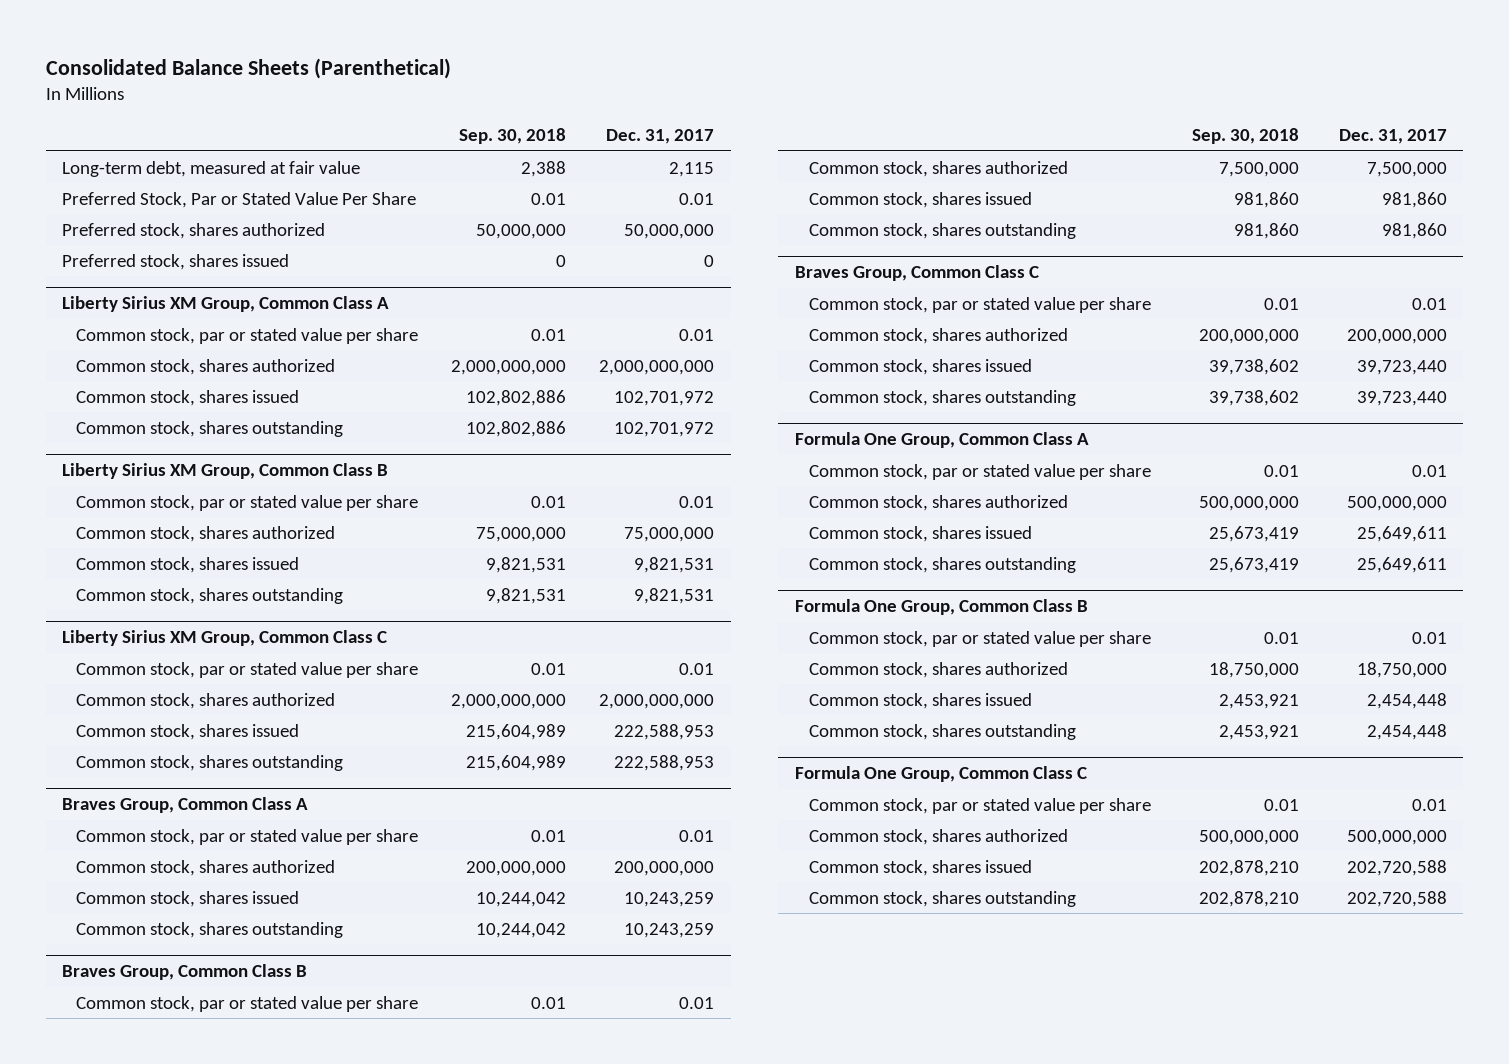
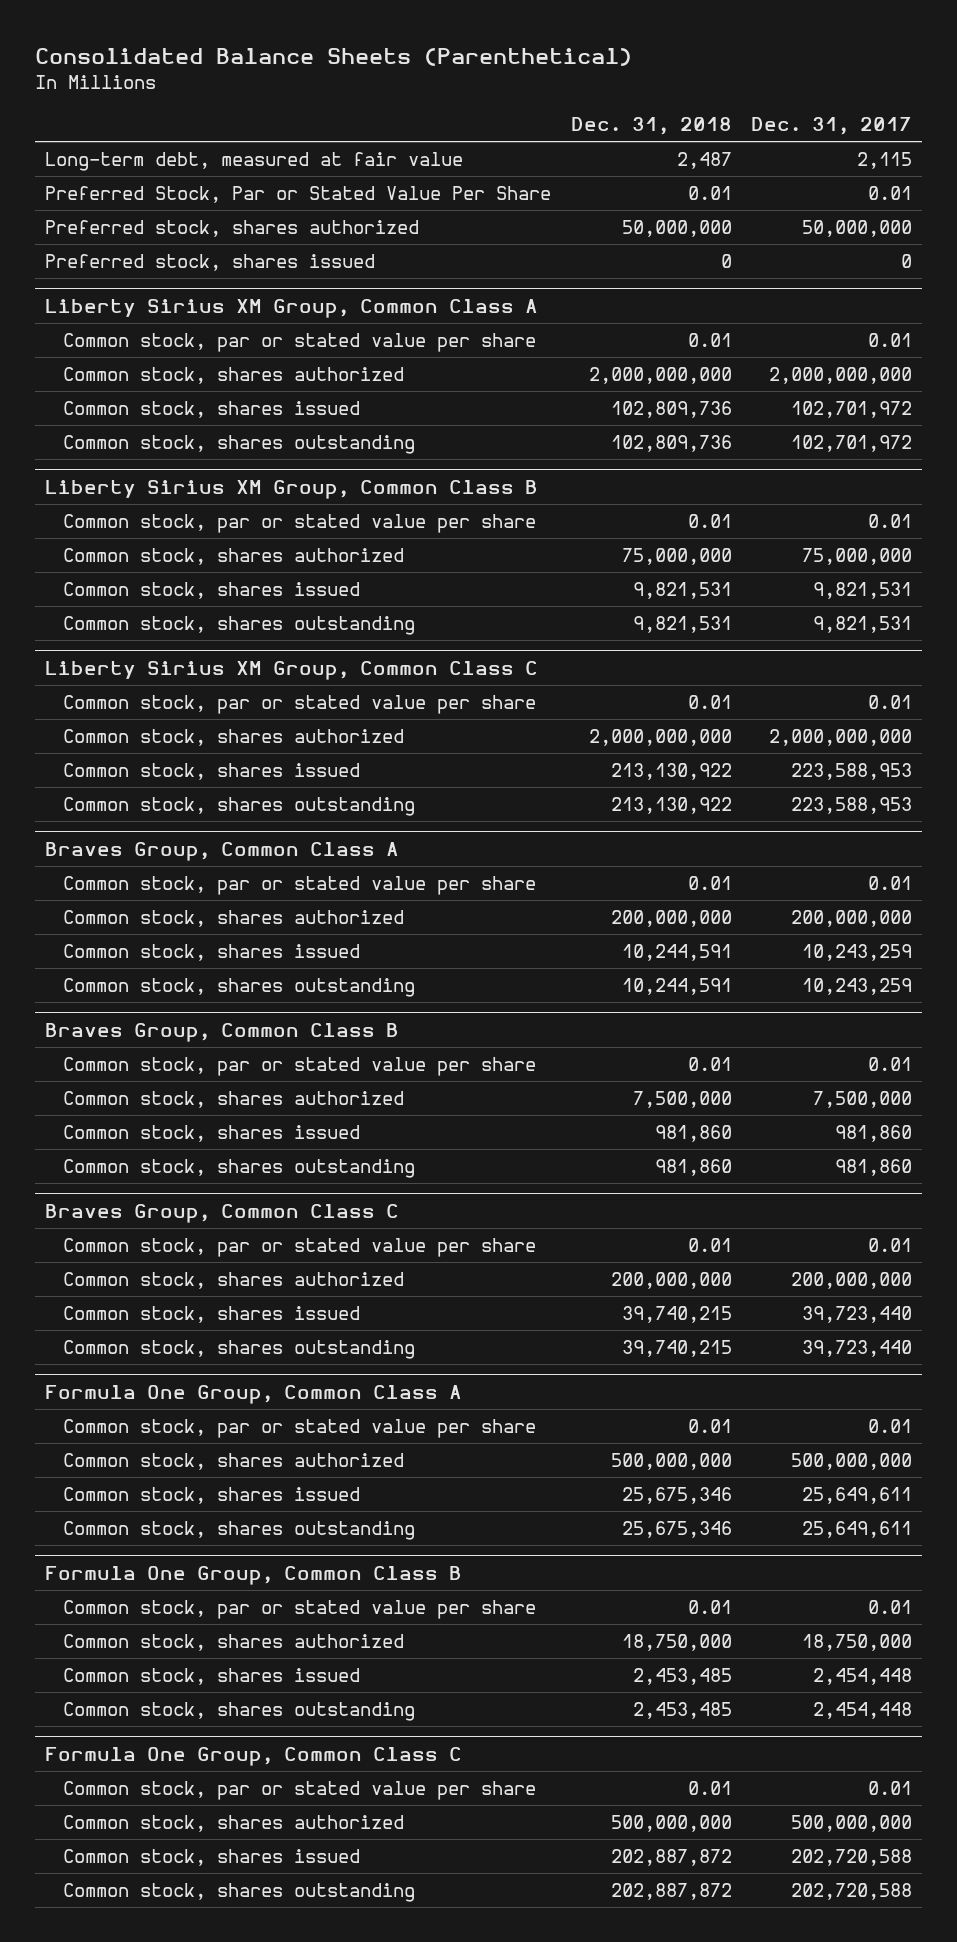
[459,128,567,145] Sep. 30, 2018 -> none
none -> [570,117,732,136] Dec. 31, 2018
[614,723,715,740] 222,588,953 -> [791,763,913,781] 223,588,953
[614,754,715,771] 222,588,953 -> [791,797,913,815] 223,588,953

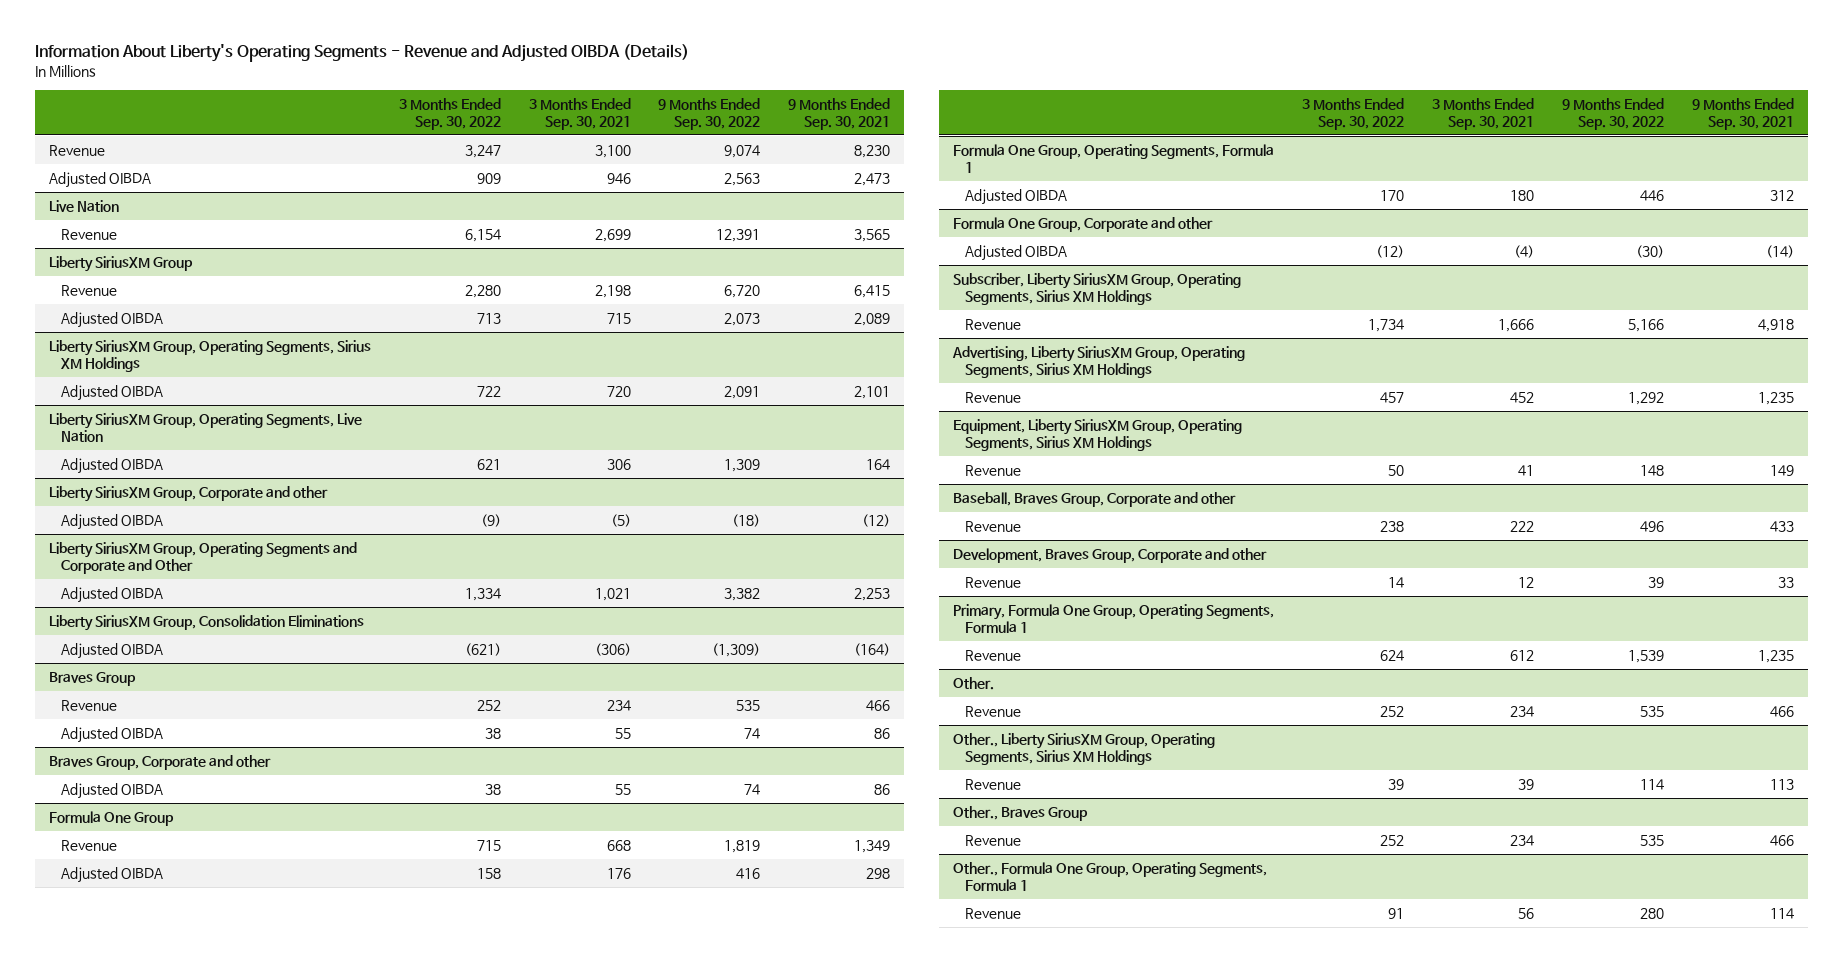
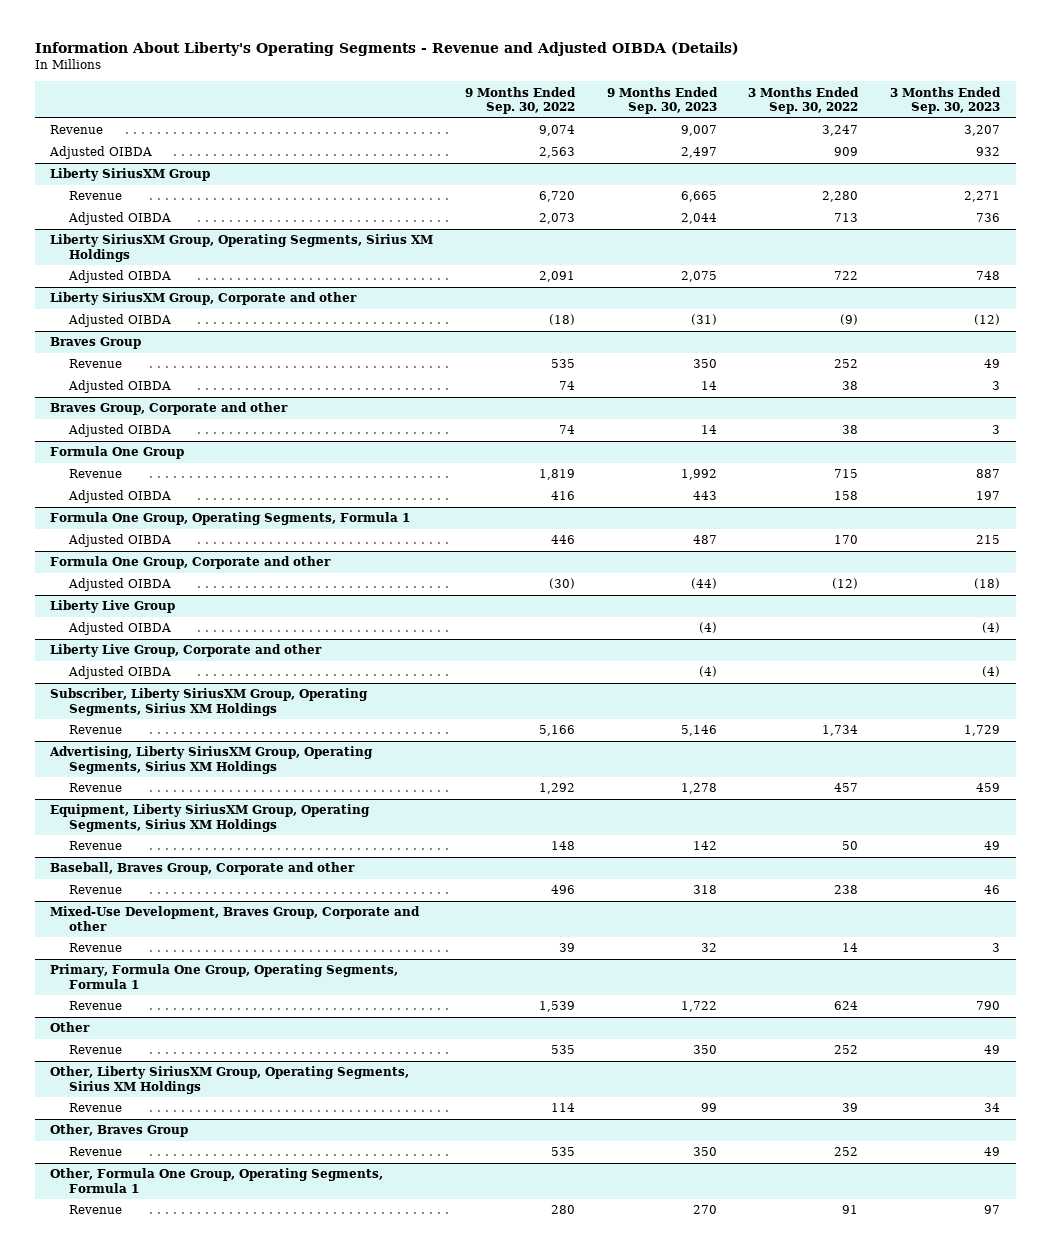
[528,97,631,130] 3 Months Ended Sep. 30, 2021 -> none
[788,97,891,130] 9 Months Ended Sep. 30, 2021 -> none
none -> [606,86,718,114] 9 Months Ended Sep. 30, 2023
none -> [889,86,1001,114] 3 Months Ended Sep. 30, 2023
[49,200,120,213] Live Nation -> none
[61,229,118,241] Revenue -> none
[49,413,363,443] Liberty SiriusXM Group, Operating Segments, Live Nation -> none
[61,458,164,475] Adjusted OIBDA -> none
[49,542,358,575] Liberty SiriusXM Group, Operating Segments and Corporate and Other -> none
[61,587,164,604] Adjusted OIBDA -> none
[49,615,365,632] Liberty SiriusXM Group, Consolidation Eliminations -> none
[61,643,164,660] Adjusted OIBDA -> none
none -> [50,600,176,614] Liberty Live Group
none -> [68,622,172,636] Adjusted OIBDA
none -> [50,644,323,658] Liberty Live Group, Corporate and other
none -> [68,666,172,680] Adjusted OIBDA
[952,548,1267,564] Development, Braves Group, Corporate and other -> [50,906,421,931] Mixed-Use Development, Braves Group, Corporate and other
[952,677,994,691] Other. -> [50,1022,91,1033] Other
[952,733,1215,766] Other., Liberty SiriusXM Group, Operating Segments, Sirius XM Holdings -> [50,1066,410,1094] Other, Liberty SiriusXM Group, Operating Segments, Sirius XM Holdings
[952,806,1088,822] Other., Braves Group -> [50,1124,189,1138] Other, Braves Group
[952,862,1267,892] Other., Formula One Group, Operating Segments, Formula 1 -> [50,1168,384,1193] Other, Formula One Group, Operating Segments, Formula 1

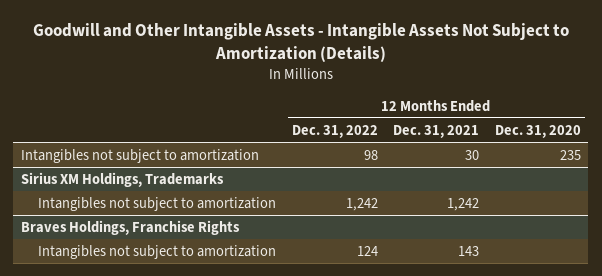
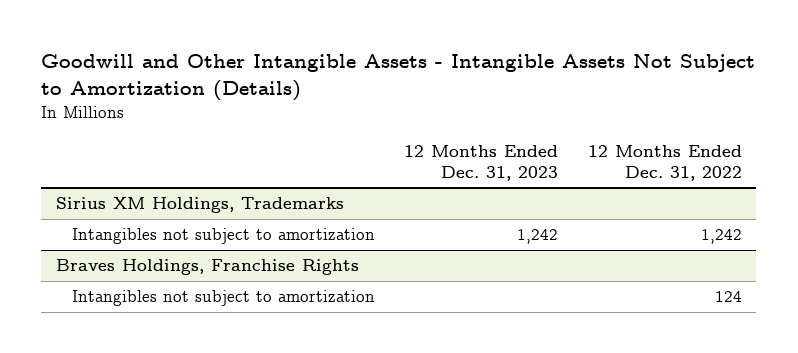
[393,124,480,138] Dec. 31, 2021 -> none
[494,124,581,138] Dec. 31, 2020 -> none
none -> [404,144,559,182] 12 Months Ended Dec. 31, 2023
[20,149,259,164] Intangibles not subject to amortization -> none

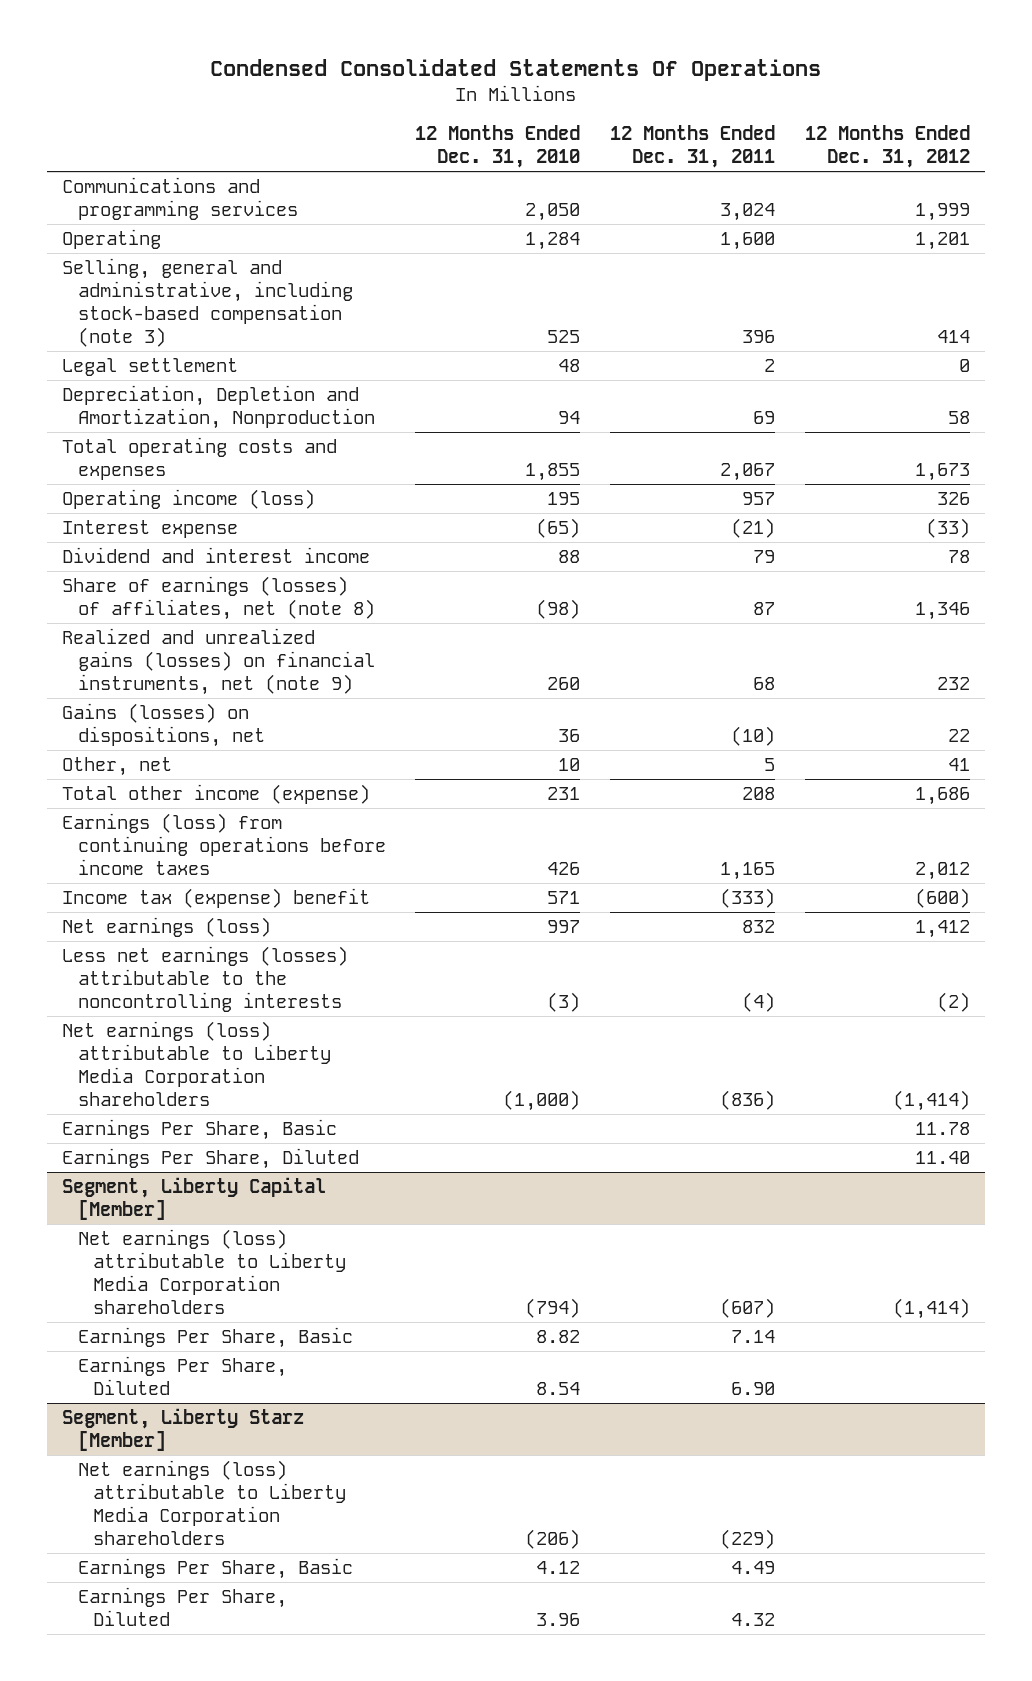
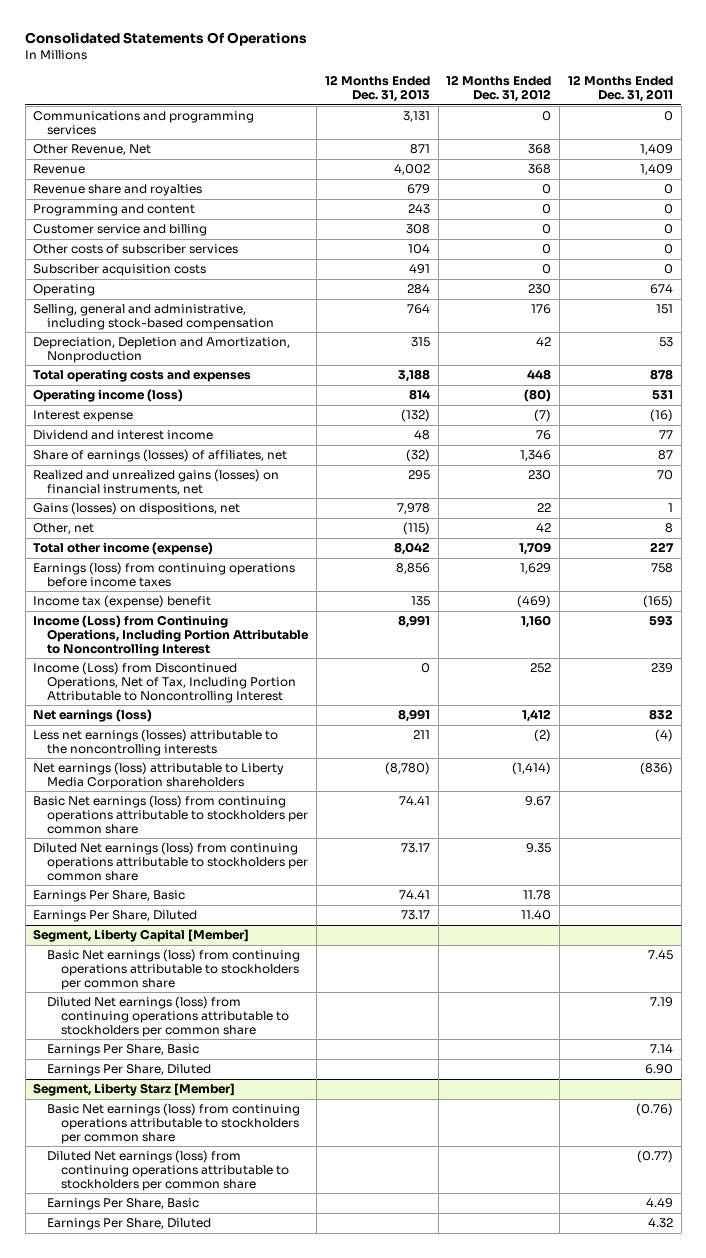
[210,58,822,81] Condensed Consolidated Statements Of Operations -> [25,32,308,47] Consolidated Statements Of Operations
[415,125,581,169] 12 Months Ended Dec. 31, 2010 -> none
none -> [324,75,430,103] 12 Months Ended Dec. 31, 2013
[61,357,238,376] Legal settlement -> none
[720,203,776,222] 3,024 -> [663,111,673,122] 0
[915,203,971,222] 1,999 -> [542,111,552,122] 0
none -> [33,144,152,156] Other Revenue, Net
none -> [33,164,86,175] Revenue
none -> [33,184,203,197] Revenue share and royalties
none -> [33,204,196,217] Programming and content
none -> [33,224,208,237] Customer service and billing
none -> [33,244,239,255] Other costs of subscriber services
none -> [33,264,207,277] Subscriber acquisition costs
[720,231,776,250] 1,600 -> [649,284,673,295] 674
[915,231,971,250] 1,201 -> [528,284,552,295] 230
[61,257,353,348] Selling, general and administrative, including stock-based compensation (note 3) -> [33,304,275,330] Selling, general and administrative, including stock-based compensation
[742,330,776,344] 396 -> [655,304,673,315] 151
[937,330,971,344] 414 -> [531,304,552,315] 176
[753,411,776,425] 69 -> [658,337,673,348] 53
[948,411,971,425] 58 -> [536,337,552,347] 42
[720,463,776,482] 2,067 -> [649,370,673,381] 878
[915,463,971,482] 1,673 -> [527,370,552,381] 448
[742,491,776,505] 957 -> [651,390,673,401] 531
[937,491,971,505] 326 -> [524,389,552,403] (80)
[731,517,776,538] (21) -> [649,409,673,423] (16)
[926,517,971,538] (33) -> [534,409,552,423] (7)
[753,549,776,563] 79 -> [658,430,673,440] 77
[948,549,971,563] 78 -> [536,430,552,441] 76
[61,575,375,621] Share of earnings (losses) of affiliates, net (note 8) -> [33,449,288,463] Share of earnings (losses) of affiliates, net
[61,627,375,696] Realized and unrealized gains (losses) on financial instruments, net (note 9) -> [33,469,280,495] Realized and unrealized gains (losses) on financial instruments, net
[753,677,776,691] 68 -> [656,470,673,481] 70
[937,677,971,691] 232 -> [528,470,552,481] 230
[731,726,776,747] (10) -> [667,503,673,513] 1
[764,757,776,771] 5 -> [664,523,673,534] 8
[948,757,971,771] 41 -> [536,523,552,533] 42
[742,786,776,800] 208 -> [649,542,674,553] 227
[915,786,971,805] 1,686 -> [519,542,552,556] 1,709
[720,862,776,881] 1,165 -> [650,563,673,574] 758
[915,862,971,881] 2,012 -> [520,563,552,575] 1,629
[720,887,776,908] (333) -> [642,595,673,609] (165)
[915,887,971,908] (600) -> [517,595,552,609] (469)
none -> [33,615,310,656] Income (Loss) from Continuing Operations, Including Portion Attributable to Noncontrolling Interest
none -> [33,662,297,703] Income (Loss) from Discontinued Operations, Net of Tax, Including Portion Attributable to Noncontrolling Interest
none -> [33,795,309,834] Basic Net earnings (loss) from continuing operations attributable to stockholders per common share
none -> [33,842,309,881] Diluted Net earnings (loss) from continuing operations attributable to stockholders per common share
[77,1228,347,1315] Net earnings (loss) attributable to Liberty Media Corporation shareholders -> none
none -> [47,949,301,990] Basic Net earnings (loss) from continuing operations attributable to stockholders per common share
none -> [47,996,290,1037] Diluted Net earnings (loss) from continuing operations attributable to stockholders per common share
[77,1459,347,1546] Net earnings (loss) attributable to Liberty Media Corporation shareholders -> none
none -> [47,1103,301,1144] Basic Net earnings (loss) from continuing operations attributable to stockholders per common share
none -> [47,1150,290,1191] Diluted Net earnings (loss) from continuing operations attributable to stockholders per common share

